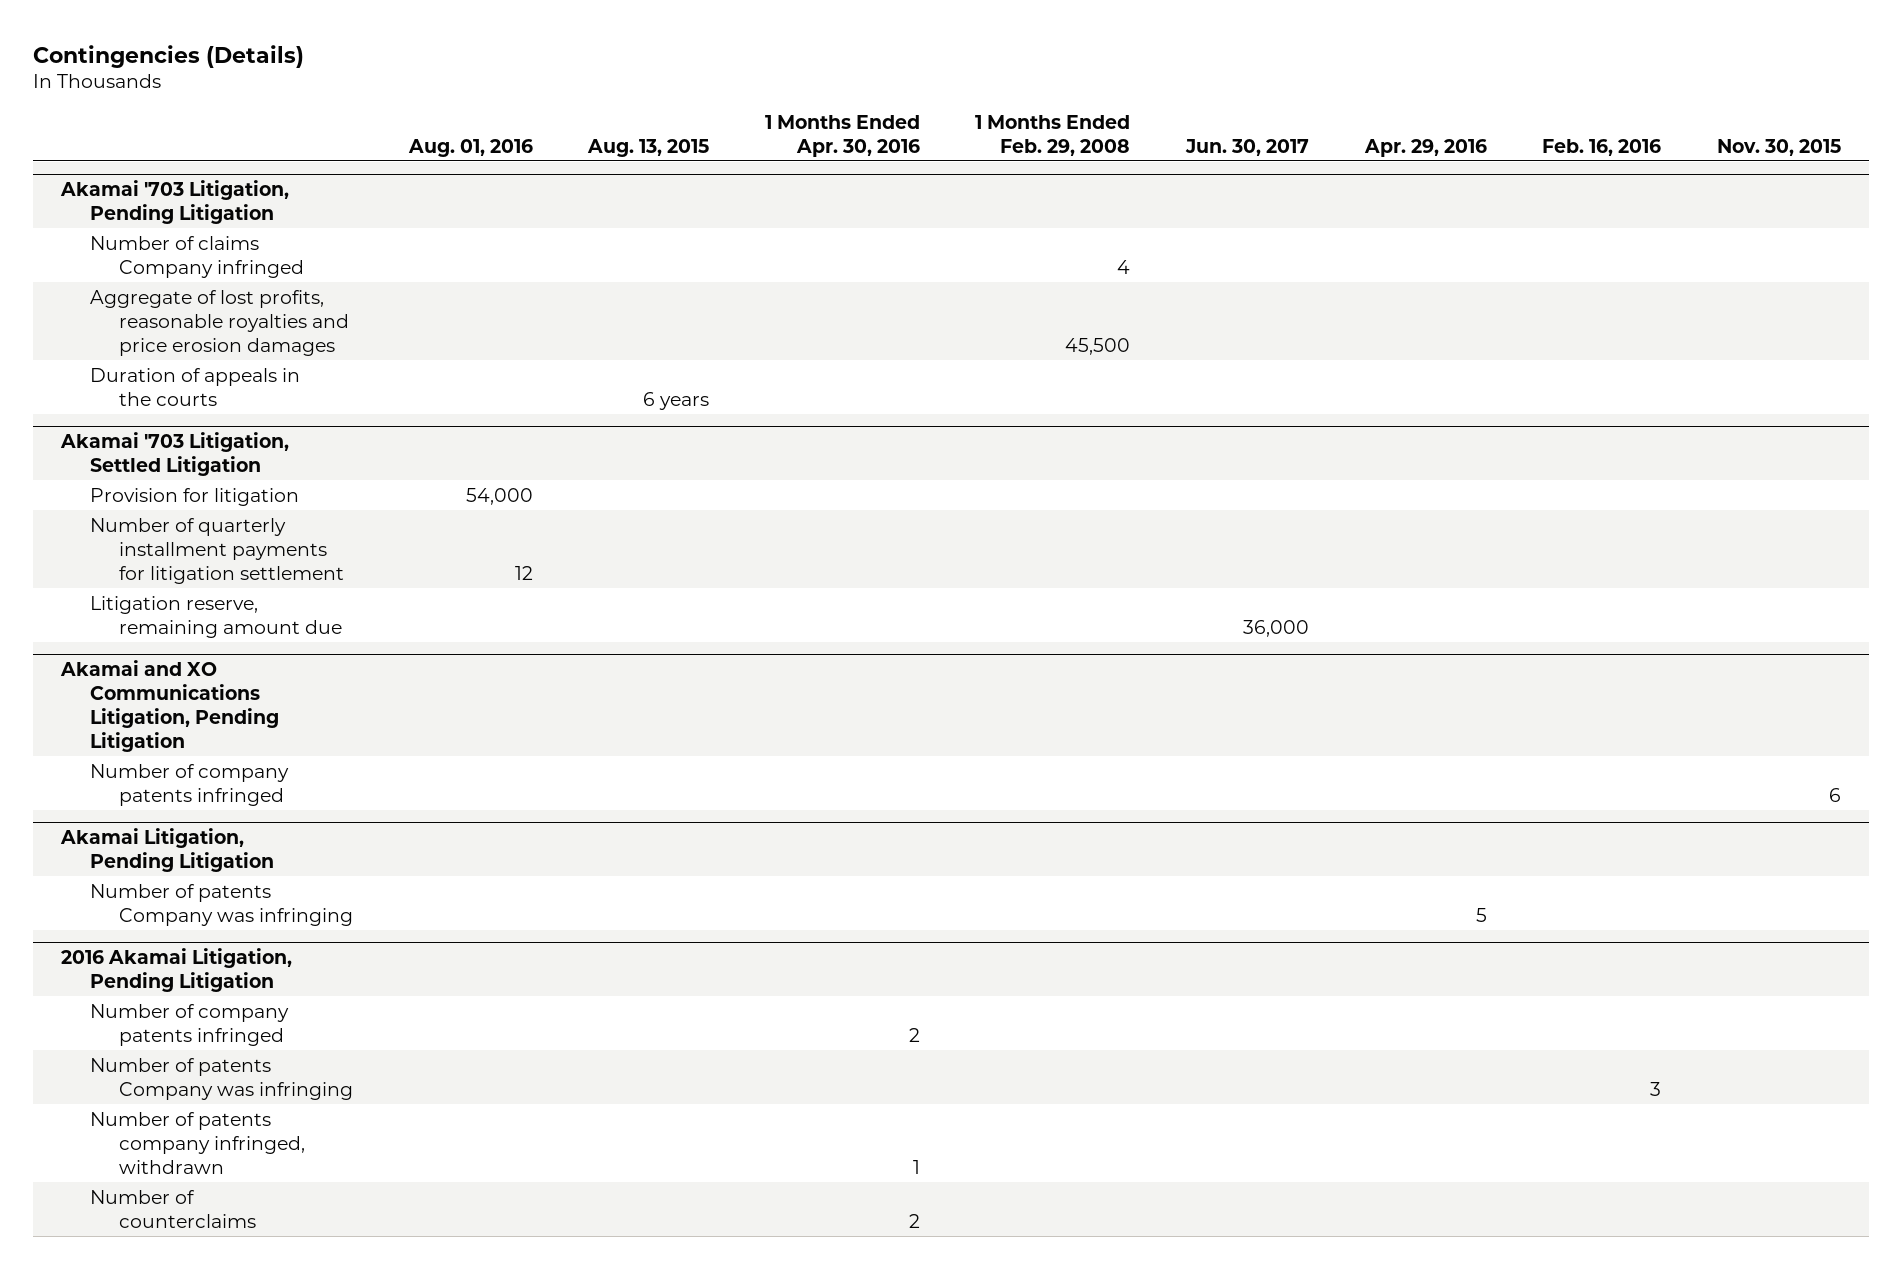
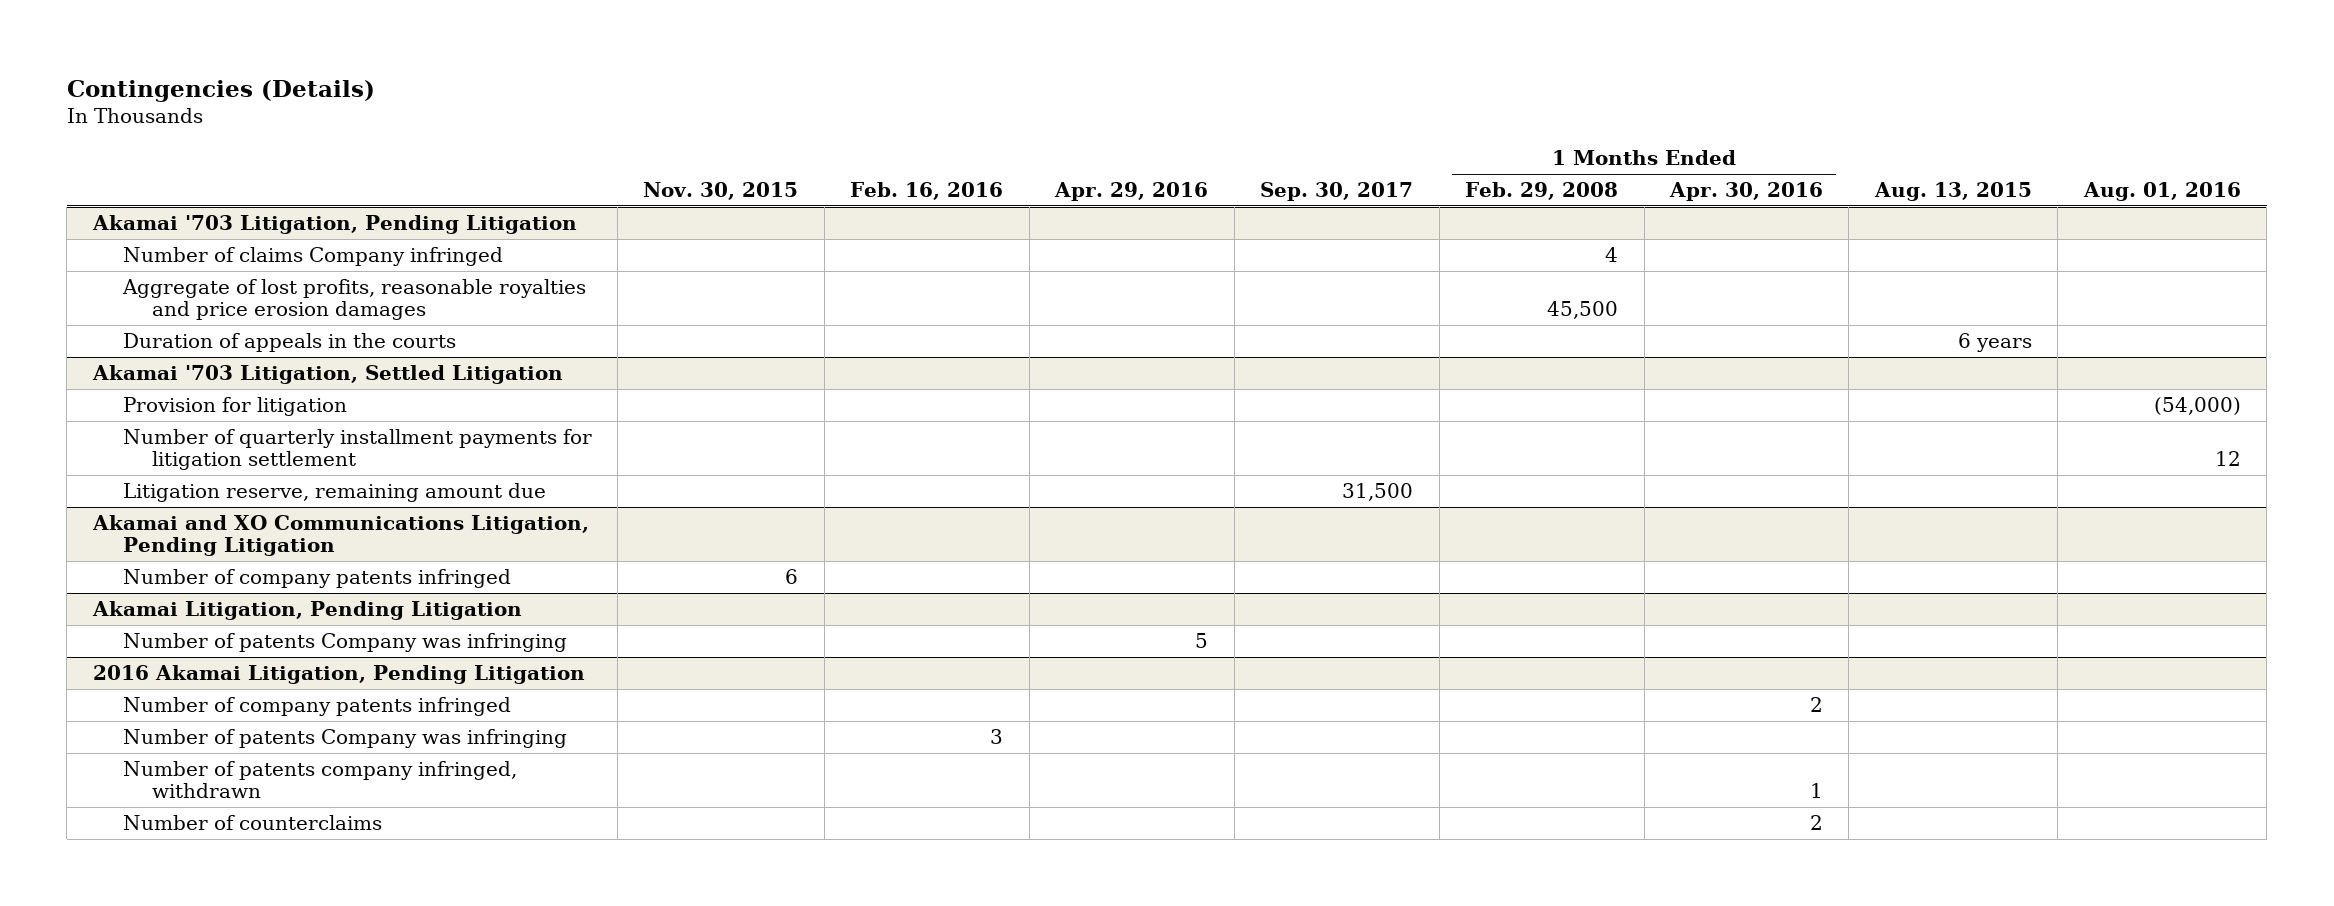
[1185,138,1310,156] Jun. 30, 2017 -> none
none -> [1260,181,1414,201] Sep. 30, 2017
[465,487,533,505] 54,000 -> [2153,396,2241,415] (54,000)

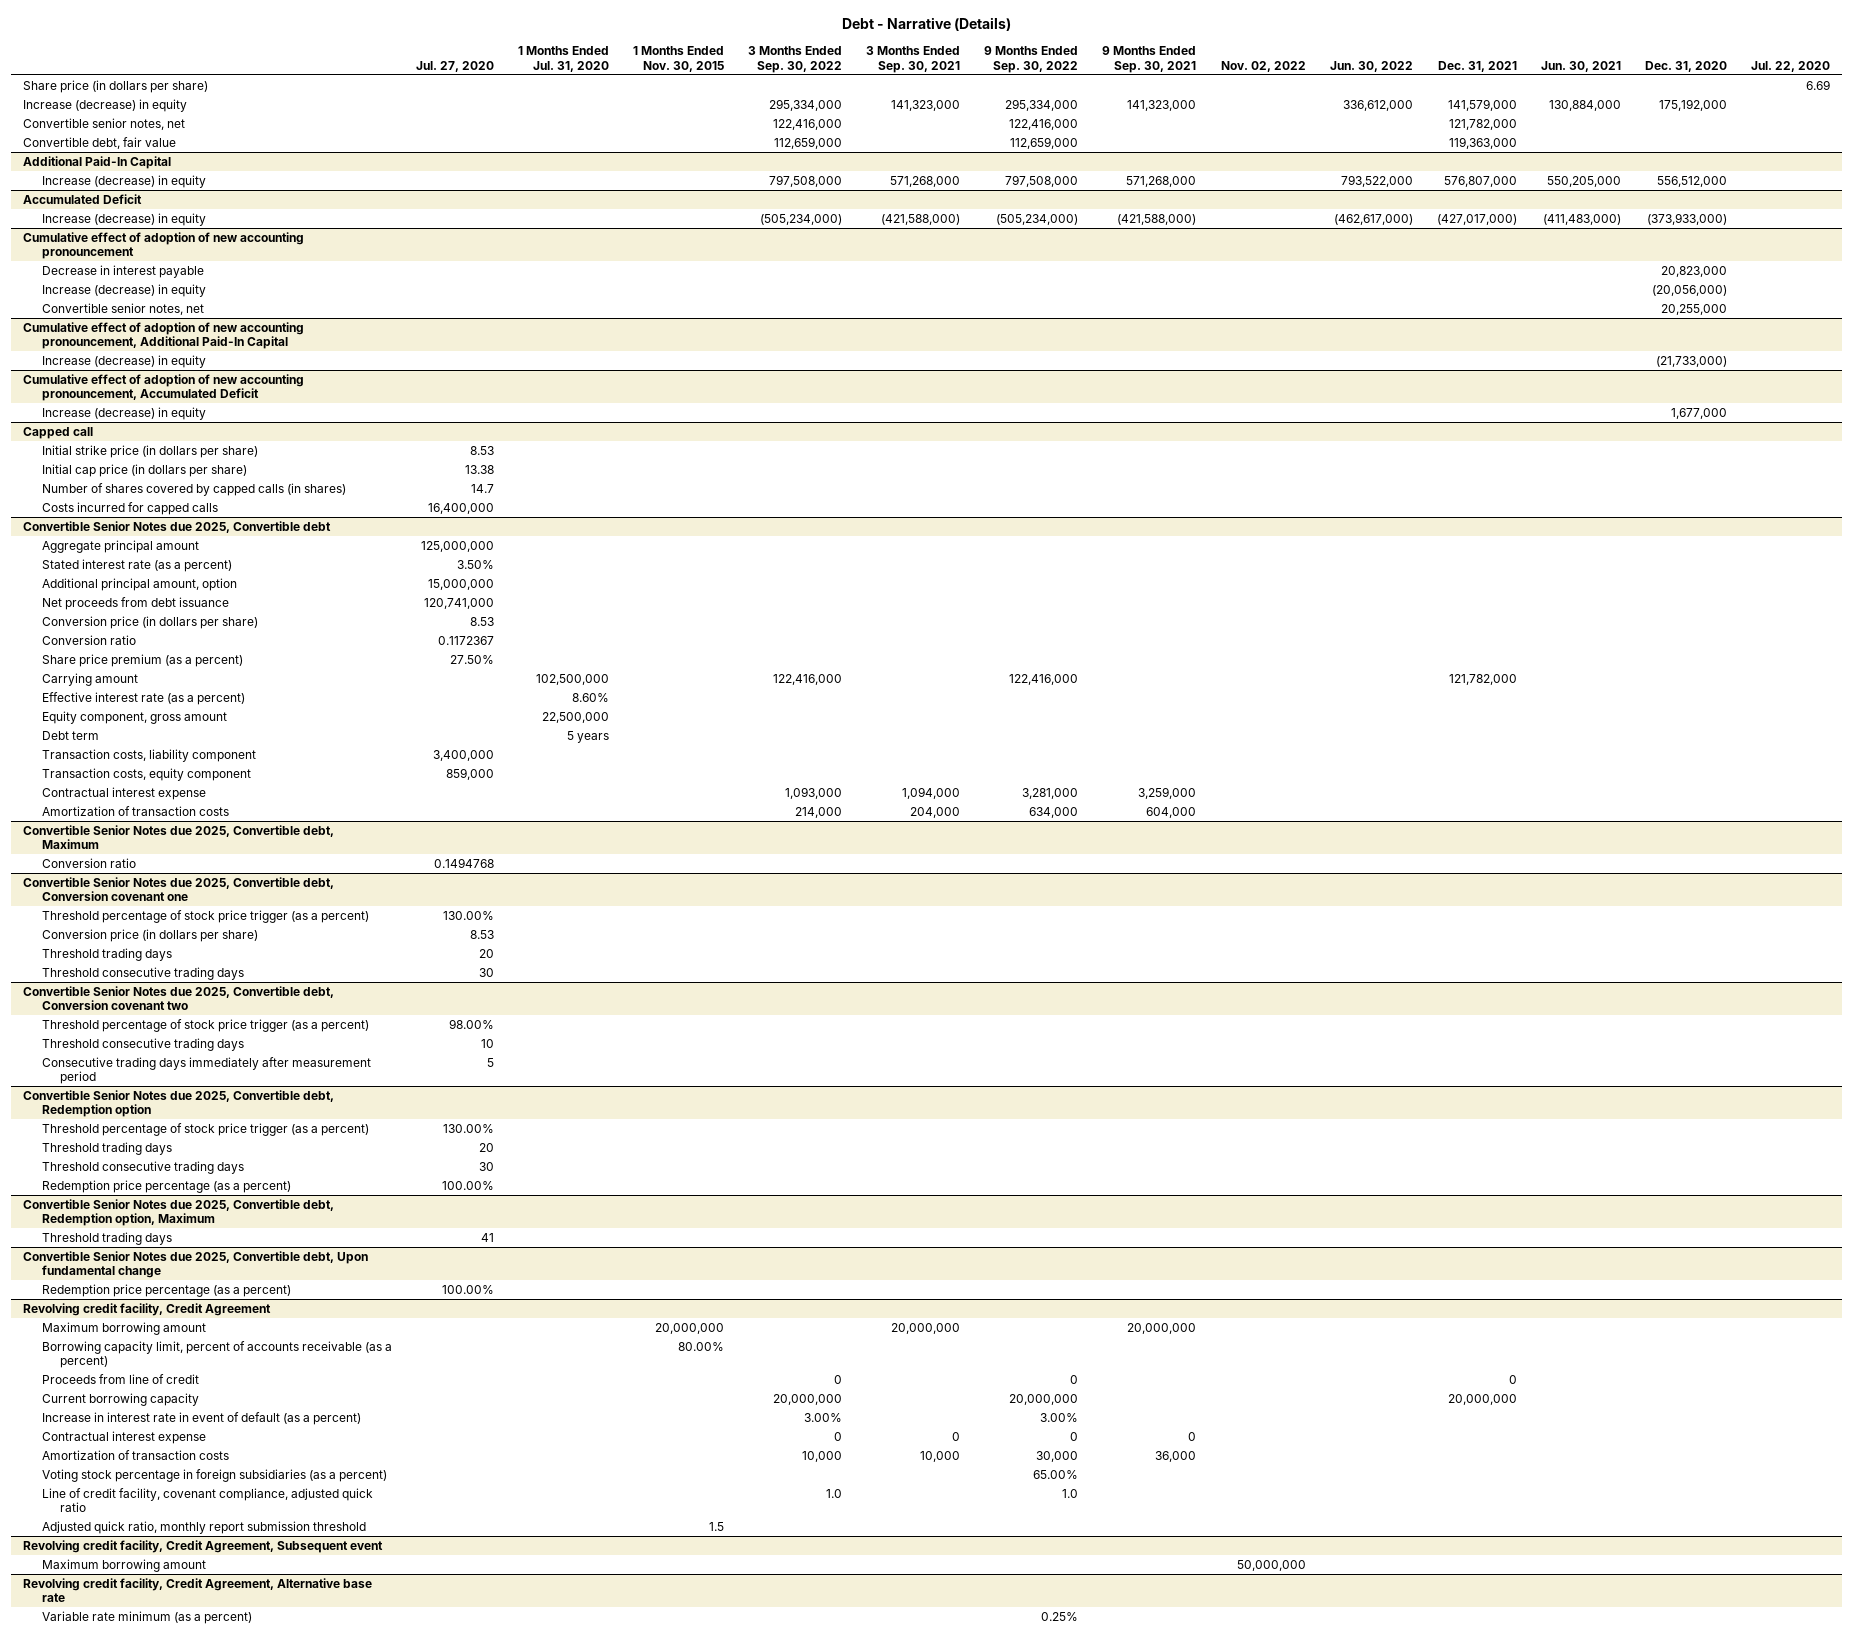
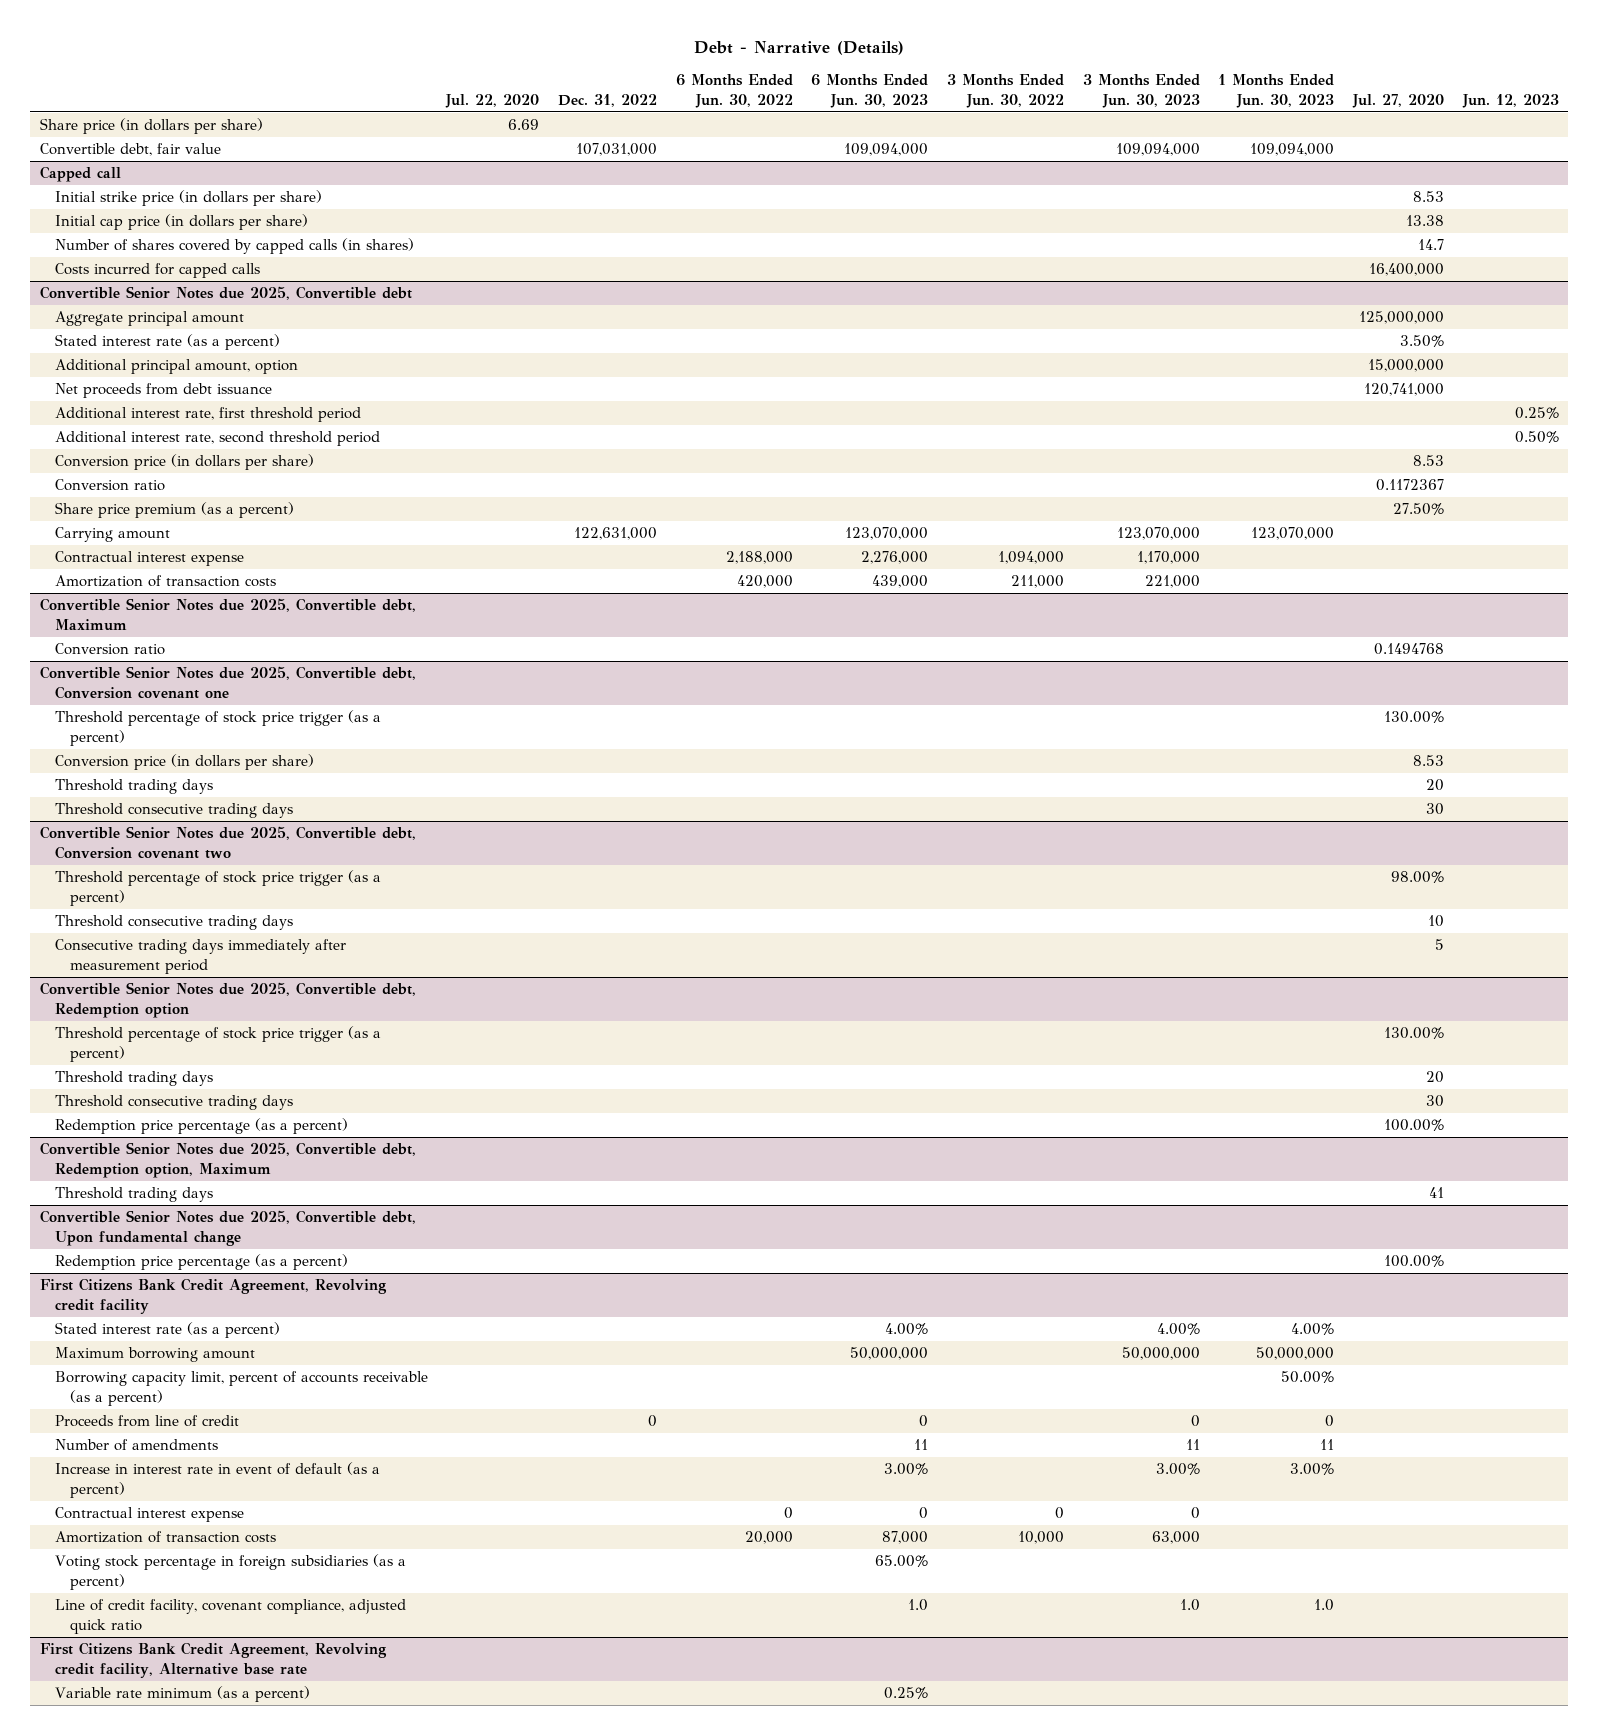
[517,46,609,72] 1 Months Ended Jul. 31, 2020 -> none
[632,46,724,72] 1 Months Ended Nov. 30, 2015 -> none
[748,46,843,73] 3 Months Ended Sep. 30, 2022 -> none
[866,46,961,73] 3 Months Ended Sep. 30, 2021 -> none
[984,46,1079,73] 9 Months Ended Sep. 30, 2022 -> none
[1102,46,1197,73] 9 Months Ended Sep. 30, 2021 -> none
[1220,60,1306,72] Nov. 02, 2022 -> none
[1329,60,1413,72] Jun. 30, 2022 -> none
[1437,60,1517,72] Dec. 31, 2021 -> none
[1541,60,1622,72] Jun. 30, 2021 -> none
[1645,60,1728,72] Dec. 31, 2020 -> none
none -> [558,93,658,107] Dec. 31, 2022
none -> [675,74,793,108] 6 Months Ended Jun. 30, 2022
none -> [811,74,929,108] 6 Months Ended Jun. 30, 2023
none -> [947,74,1065,108] 3 Months Ended Jun. 30, 2022
none -> [1082,74,1200,108] 3 Months Ended Jun. 30, 2023
none -> [1218,74,1335,108] 1 Months Ended Jun. 30, 2023
none -> [1461,93,1559,108] Jun. 12, 2023
[22,98,187,112] Increase (decrease) in equity -> none
[22,117,185,130] Convertible senior notes, net -> none
[22,155,171,169] Additional Paid-In Capital -> none
[41,174,206,188] Increase (decrease) in equity -> none
[22,193,142,204] Accumulated Deficit -> none
[41,212,206,226] Increase (decrease) in equity -> none
[22,231,304,260] Cumulative effect of adoption of new accounting pronouncement -> none
[41,264,204,278] Decrease in interest payable -> none
[41,283,206,297] Increase (decrease) in equity -> none
[41,302,204,315] Convertible senior notes, net -> none
[22,321,304,350] Cumulative effect of adoption of new accounting pronouncement, Additional Paid-In Capital -> none
[41,354,206,368] Increase (decrease) in equity -> none
[22,373,304,402] Cumulative effect of adoption of new accounting pronouncement, Accumulated Deficit -> none
[41,406,206,420] Increase (decrease) in equity -> none
none -> [54,407,361,423] Additional interest rate, first threshold period
none -> [54,431,380,447] Additional interest rate, second threshold period
[41,691,245,705] Effective interest rate (as a percent) -> none
[41,710,227,724] Equity component, gross amount -> none
[41,730,99,740] Debt term -> none
[41,748,256,762] Transaction costs, liability component -> none
[41,767,251,781] Transaction costs, equity component -> none
[22,1302,271,1316] Revolving credit facility, Credit Agreement -> [39,1278,387,1314] First Citizens Bank Credit Agreement, Revolving credit facility
none -> [54,1322,280,1339] Stated interest rate (as a percent)
[41,1392,199,1406] Current borrowing capacity -> none
none -> [54,1439,218,1452] Number of amendments
[41,1520,366,1534] Adjusted quick ratio, monthly report submission threshold -> none
[22,1539,383,1553] Revolving credit facility, Credit Agreement, Subsequent event -> none
[41,1558,206,1572] Maximum borrowing amount -> none
[22,1577,372,1603] Revolving credit facility, Credit Agreement, Alternative base rate -> [39,1642,387,1678] First Citizens Bank Credit Agreement, Revolving credit facility, Alternative base rate

